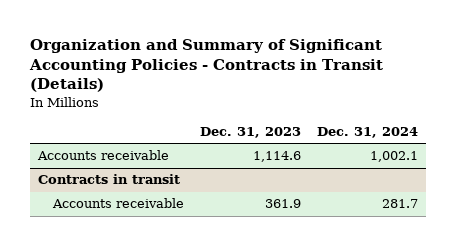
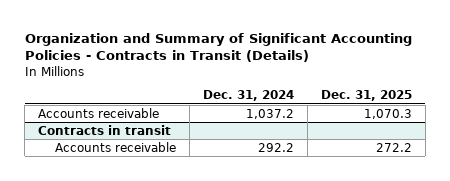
[200,126,302,138] Dec. 31, 2023 -> none
none -> [320,90,412,102] Dec. 31, 2025
[370,151,419,163] 1,002.1 -> [245,108,294,119] 1,037.2
[382,199,419,209] 281.7 -> [257,142,294,152] 292.2

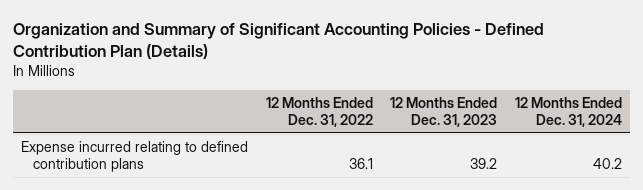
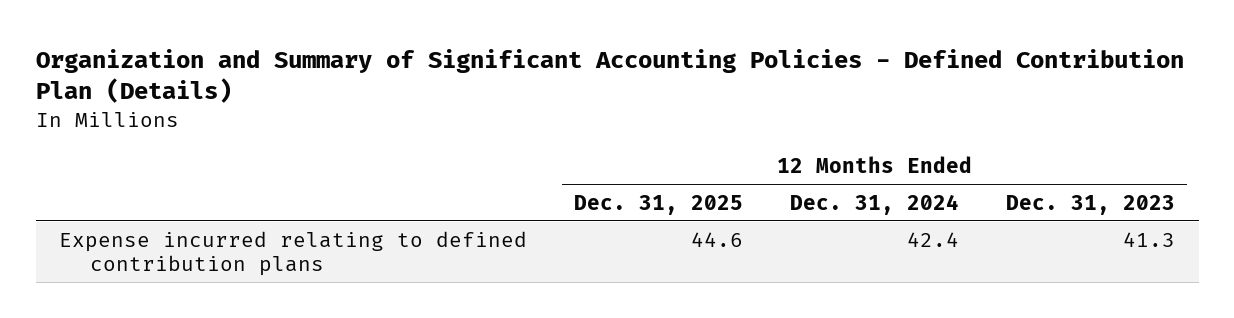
[265,96,373,128] 12 Months Ended Dec. 31, 2022 -> none
none -> [574,194,744,215] Dec. 31, 2025
[470,158,498,170] 39.2 -> [1123,232,1176,248] 41.3
[592,158,622,170] 40.2 -> [907,232,960,248] 42.4

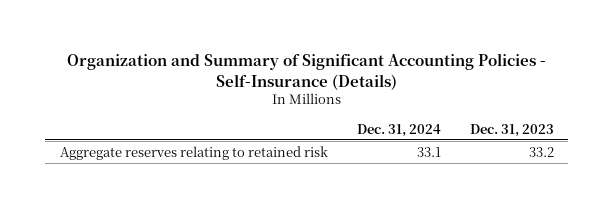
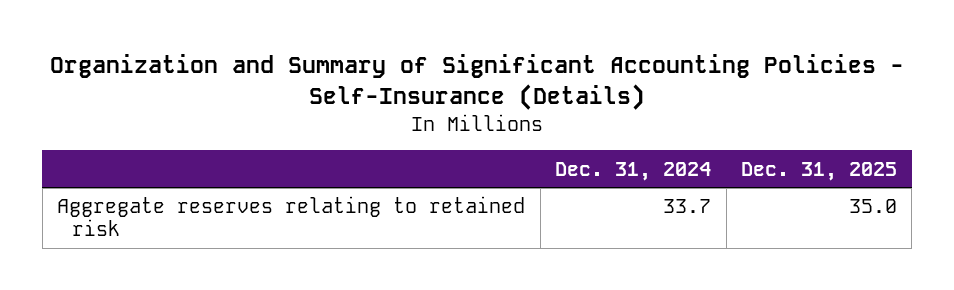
[469,123,554,137] Dec. 31, 2023 -> none
none -> [740,161,897,181] Dec. 31, 2025
[416,146,441,157] 33.1 -> [663,199,712,214] 33.7

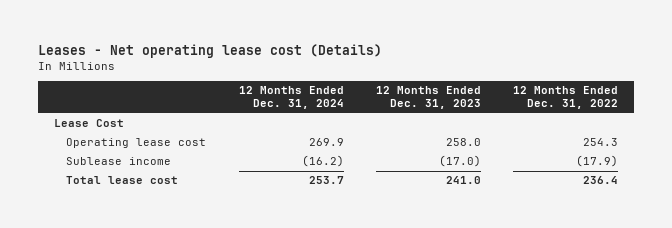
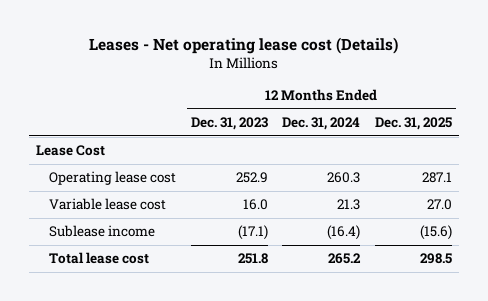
[513,86,619,110] 12 Months Ended Dec. 31, 2022 -> none
none -> [375,117,453,131] Dec. 31, 2025
[308,138,344,147] 269.9 -> [327,172,361,184] 260.3
[445,138,481,147] 258.0 -> [235,172,268,184] 252.9
none -> [49,198,167,211] Variable lease cost
[301,155,344,168] (16.2) -> [327,225,361,241] (16.4)
[438,155,481,168] (17.0) -> [237,225,268,241] (17.1)
[308,176,344,185] 253.7 -> [328,253,362,265] 265.2
[445,176,481,185] 241.0 -> [237,253,268,265] 251.8

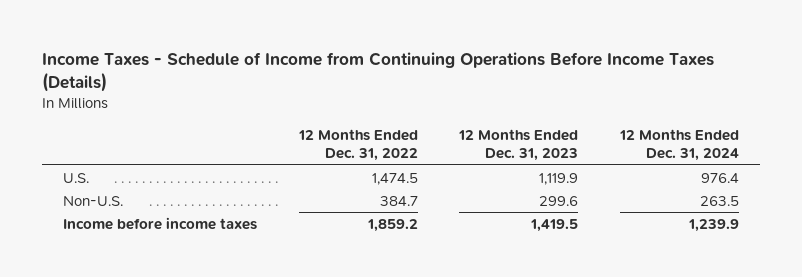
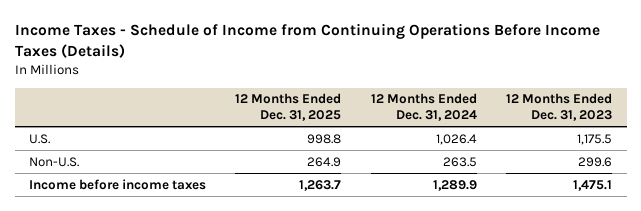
[297,128,418,162] 12 Months Ended Dec. 31, 2022 -> none
none -> [235,93,342,122] 12 Months Ended Dec. 31, 2025
[539,172,579,185] 1,119.9 -> [576,133,612,145] 1,175.5
[701,172,740,183] 976.4 -> [435,133,477,145] 1,026.4
[530,218,579,232] 1,419.5 -> [572,179,612,191] 1,475.1
[688,218,740,232] 1,239.9 -> [432,179,477,191] 1,289.9

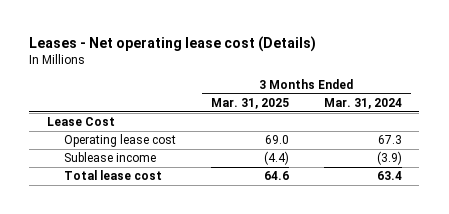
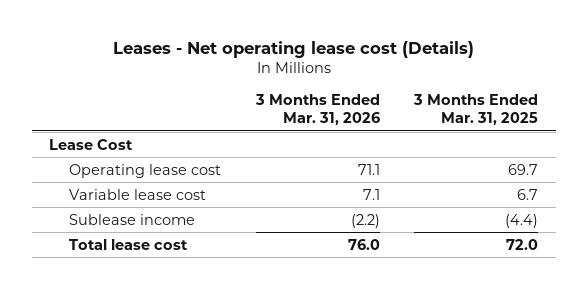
[323,97,402,109] Mar. 31, 2024 -> none
none -> [254,94,380,126] 3 Months Ended Mar. 31, 2026
[264,135,289,145] 69.0 -> [508,163,539,175] 69.7
none -> [68,188,206,200] Variable lease cost
[263,171,289,181] 64.6 -> [506,238,539,250] 72.0

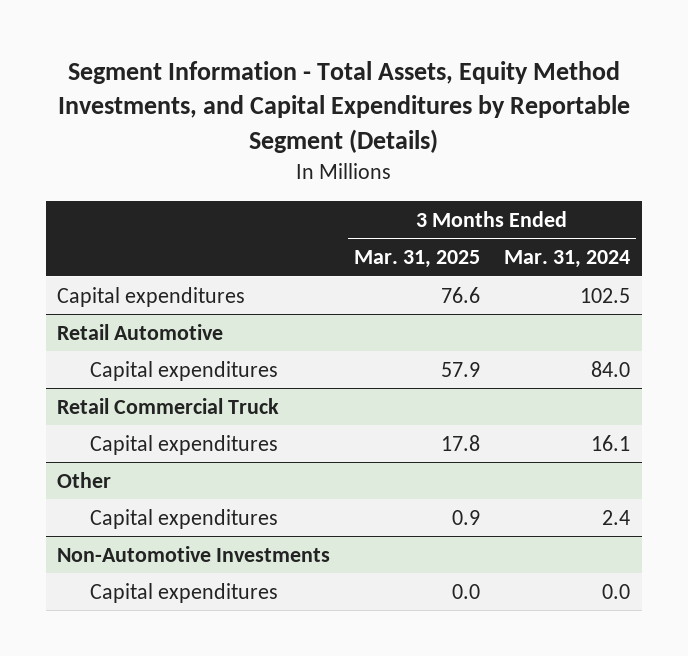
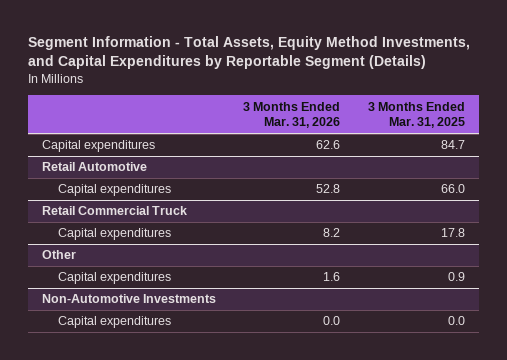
[504,250,631,269] Mar. 31, 2024 -> none
none -> [243,101,341,129] 3 Months Ended Mar. 31, 2026
[441,286,481,303] 76.6 -> [441,140,466,150] 84.7
[441,361,481,377] 57.9 -> [441,184,466,194] 66.0

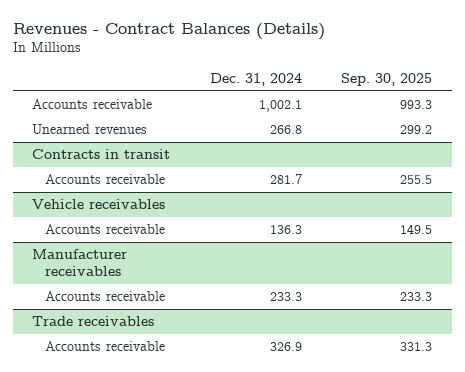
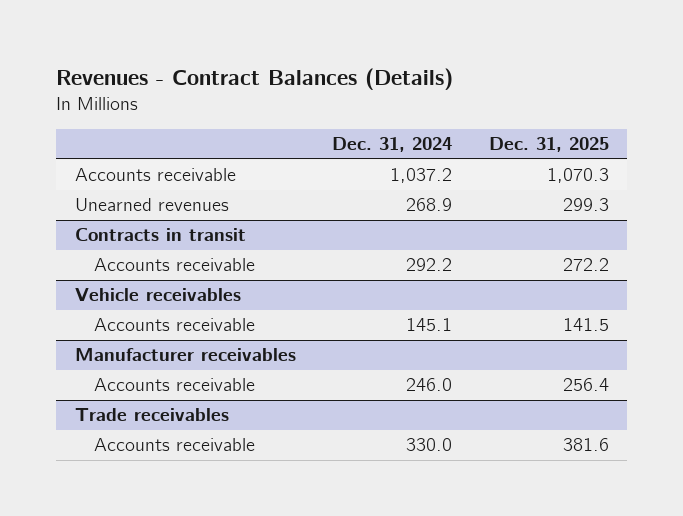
[341,72,433,86] Sep. 30, 2025 -> none
none -> [488,137,609,153] Dec. 31, 2025
[258,100,302,113] 1,002.1 -> [390,168,453,184] 1,037.2
[269,125,302,135] 266.8 -> [406,198,453,212] 268.9
[269,174,302,185] 281.7 -> [406,258,453,272] 292.2
[269,225,302,235] 136.3 -> [406,318,453,332] 145.1
[269,292,302,302] 233.3 -> [406,378,453,392] 246.0
[269,342,302,352] 326.9 -> [406,438,453,452] 330.0

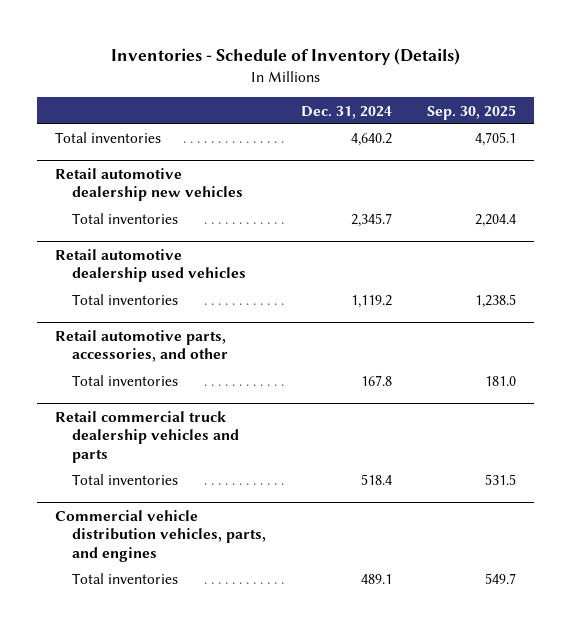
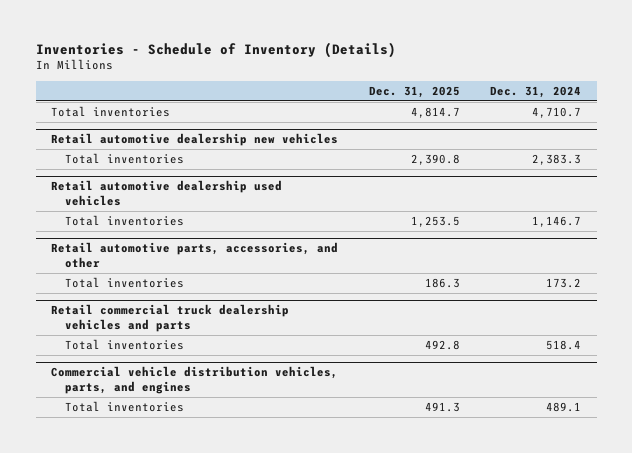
[427,104,517,120] Sep. 30, 2025 -> none
none -> [368,85,460,98] Dec. 31, 2025
[351,133,393,147] 4,640.2 -> [532,107,582,119] 4,710.7
[351,213,393,228] 2,345.7 -> [532,154,582,166] 2,383.3
[351,295,393,309] 1,119.2 -> [532,216,582,228] 1,146.7
[361,375,393,387] 167.8 -> [546,278,582,289] 173.2

